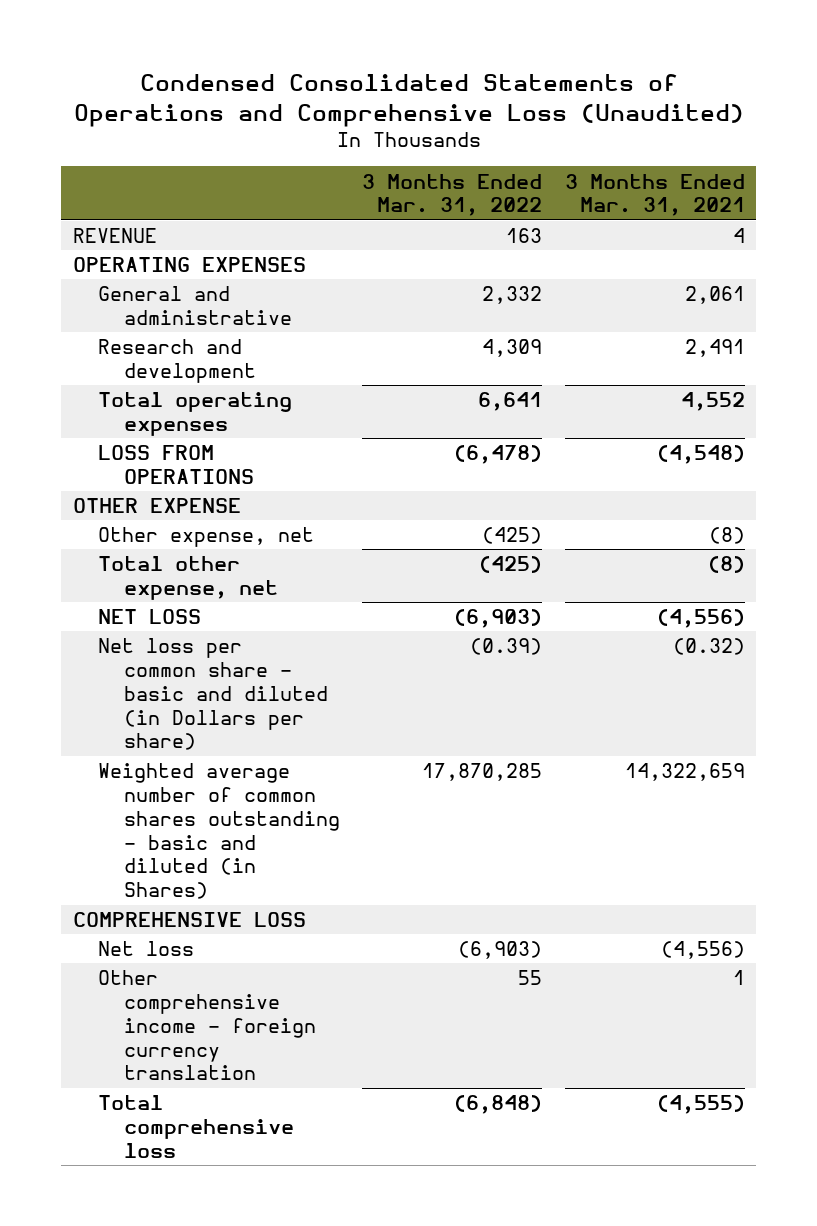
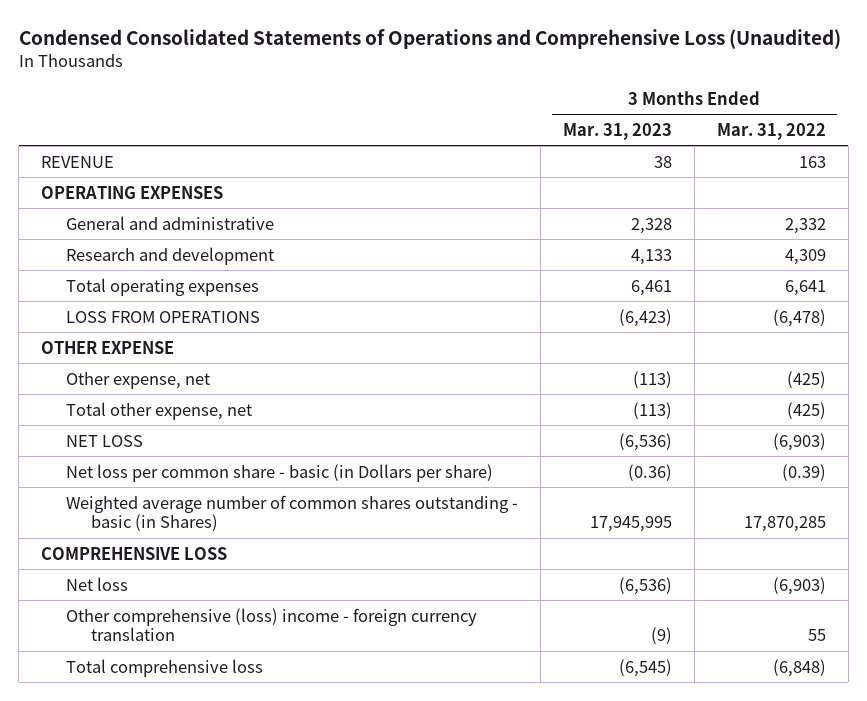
[564,173,745,217] 3 Months Ended Mar. 31, 2021 -> none
none -> [562,122,672,140] Mar. 31, 2023
[98,638,328,751] Net loss per common share - basic and diluted (in Dollars per share) -> [66,463,494,482] Net loss per common share - basic (in Dollars per share)
[98,763,340,900] Weighted average number of common shares outstanding - basic and diluted (in Shares) -> [66,494,519,532] Weighted average number of common shares outstanding - basic (in Shares)
[98,970,316,1081] Other comprehensive income - foreign currency translation -> [66,607,478,642] Other comprehensive (loss) income - foreign currency translation

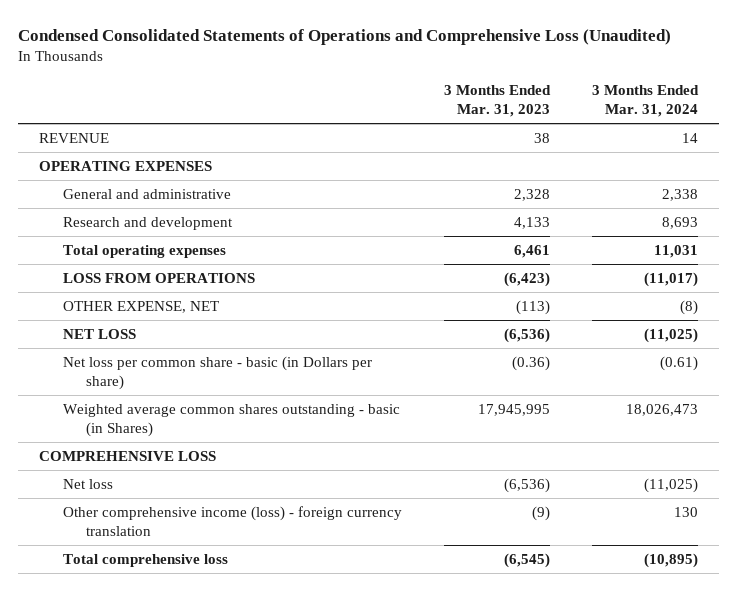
[716,122,826,140] Mar. 31, 2022 -> none
none -> [591,85,699,118] 3 Months Ended Mar. 31, 2024
[41,340,175,354] OTHER EXPENSE -> none
[66,371,211,389] Other expense, net -> none
[66,401,253,420] Total other expense, net -> [62,300,219,313] OTHER EXPENSE, NET
[66,494,519,532] Weighted average number of common shares outstanding - basic (in Shares) -> [62,403,400,437] Weighted average common shares outstanding - basic (in Shares)
[66,607,478,642] Other comprehensive (loss) income - foreign currency translation -> [62,505,402,536] Other comprehensive income (loss) - foreign currency translation

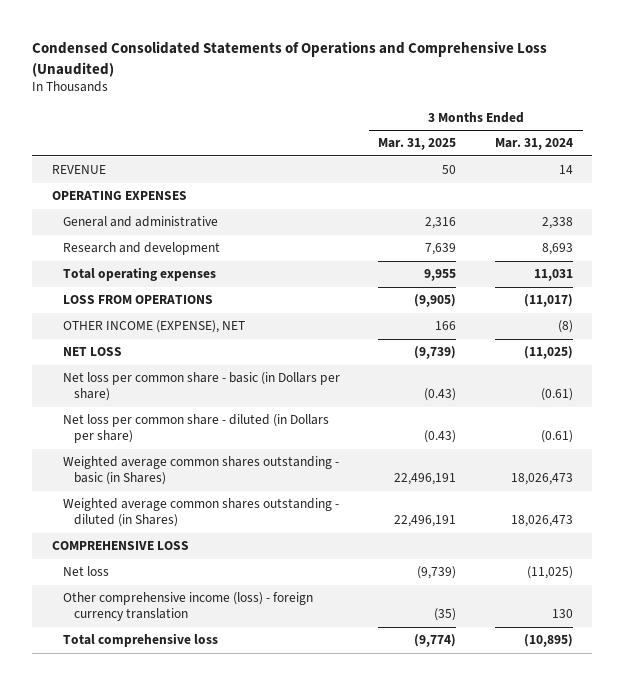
[443,85,551,118] 3 Months Ended Mar. 31, 2023 -> none
none -> [378,138,457,151] Mar. 31, 2025
[62,300,219,313] OTHER EXPENSE, NET -> [62,320,245,334] OTHER INCOME (EXPENSE), NET
none -> [62,414,329,444] Net loss per common share - diluted (in Dollars per share)
none -> [62,498,339,528] Weighted average common shares outstanding - diluted (in Shares)

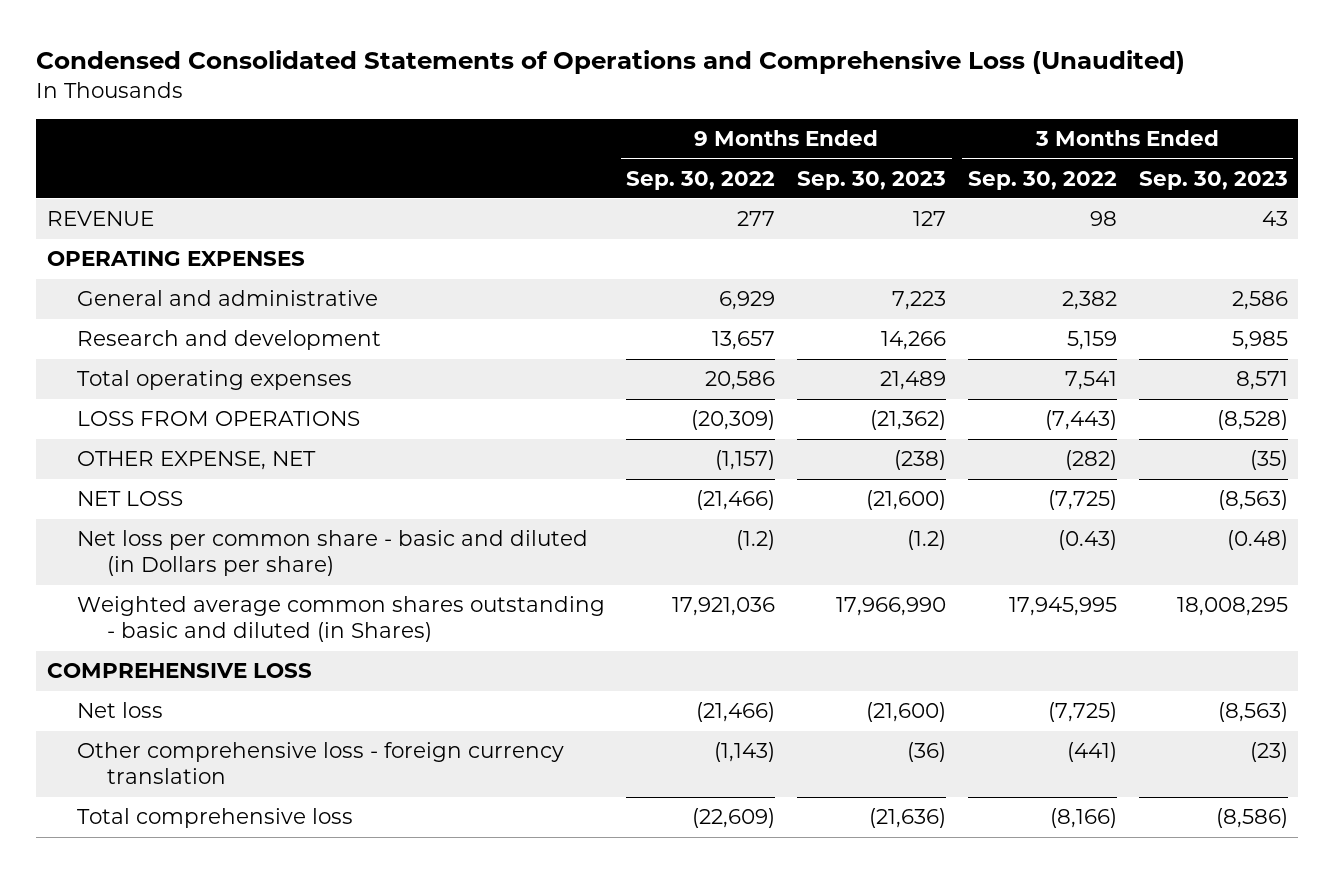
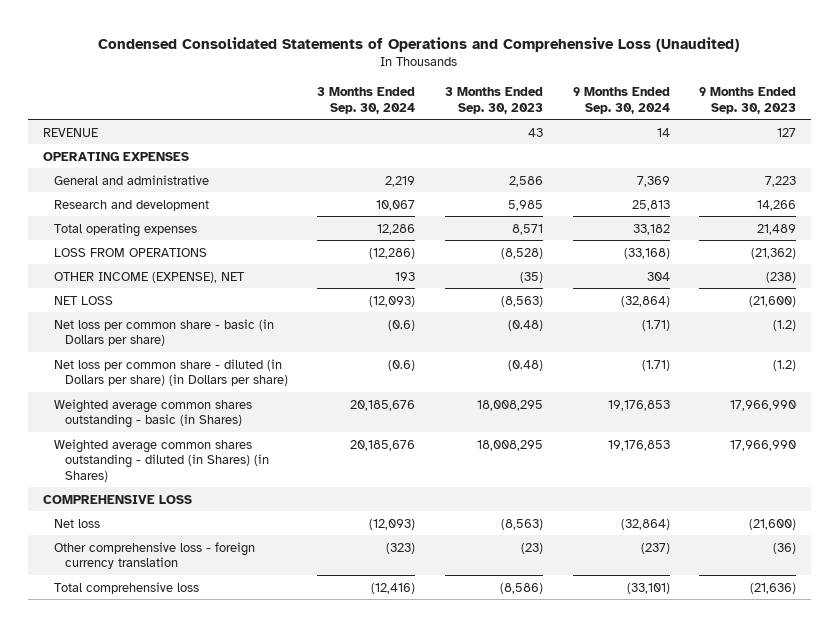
[626,170,776,190] Sep. 30, 2022 -> none
[967,170,1117,190] Sep. 30, 2022 -> none
none -> [317,87,416,114] 3 Months Ended Sep. 30, 2024
none -> [572,87,670,114] 9 Months Ended Sep. 30, 2024
[76,451,316,471] OTHER EXPENSE, NET -> [53,271,245,283] OTHER INCOME (EXPENSE), NET
[76,530,588,577] Net loss per common share - basic and diluted (in Dollars per share) -> [53,318,274,347] Net loss per common share - basic (in Dollars per share)
none -> [53,358,288,387] Net loss per common share - diluted (in Dollars per share) (in Dollars per share)
[76,596,605,643] Weighted average common shares outstanding - basic and diluted (in Shares) -> [53,398,252,429] Weighted average common shares outstanding - basic (in Shares)
none -> [53,438,269,482] Weighted average common shares outstanding - diluted (in Shares) (in Shares)

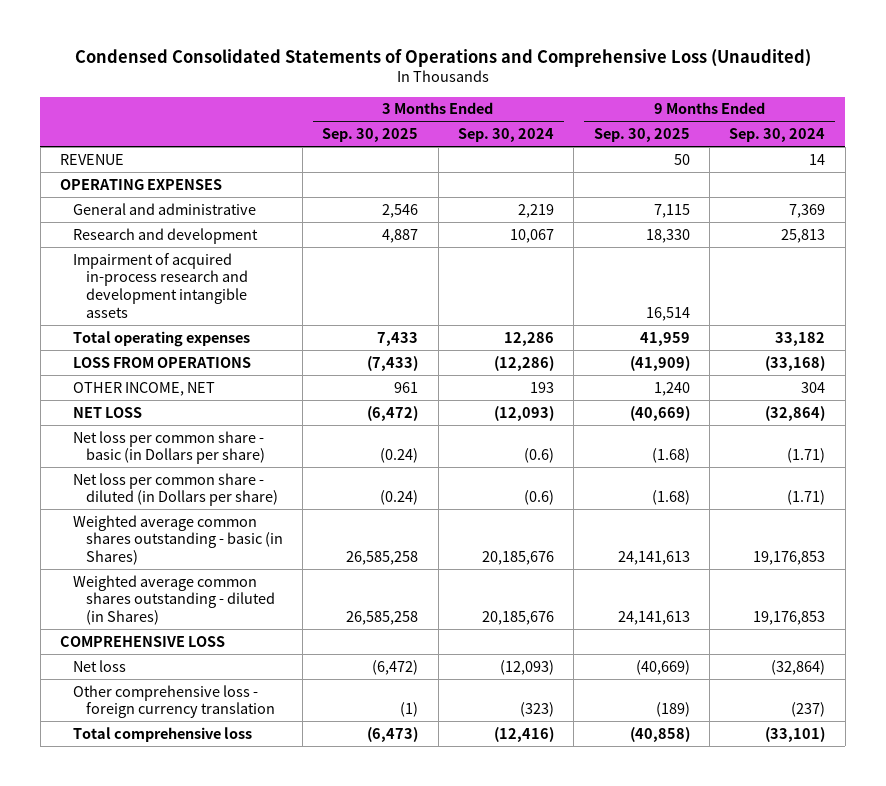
[444,87,543,114] 3 Months Ended Sep. 30, 2023 -> none
[699,87,797,114] 9 Months Ended Sep. 30, 2023 -> none
none -> [322,128,419,143] Sep. 30, 2025
none -> [593,128,690,143] Sep. 30, 2025
none -> [73,252,248,318] Impairment of acquired in-process research and development intangible assets
[53,271,245,283] OTHER INCOME (EXPENSE), NET -> [73,381,216,396] OTHER INCOME, NET
[53,358,288,387] Net loss per common share - diluted (in Dollars per share) (in Dollars per share) -> [73,472,278,507] Net loss per common share - diluted (in Dollars per share)
[53,438,269,482] Weighted average common shares outstanding - diluted (in Shares) (in Shares) -> [73,574,275,625] Weighted average common shares outstanding - diluted (in Shares)

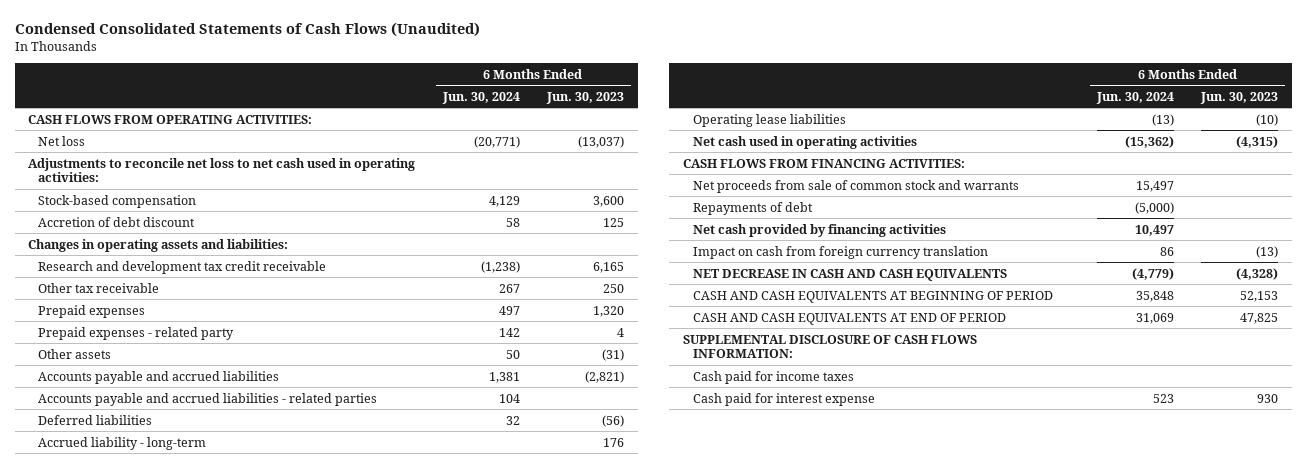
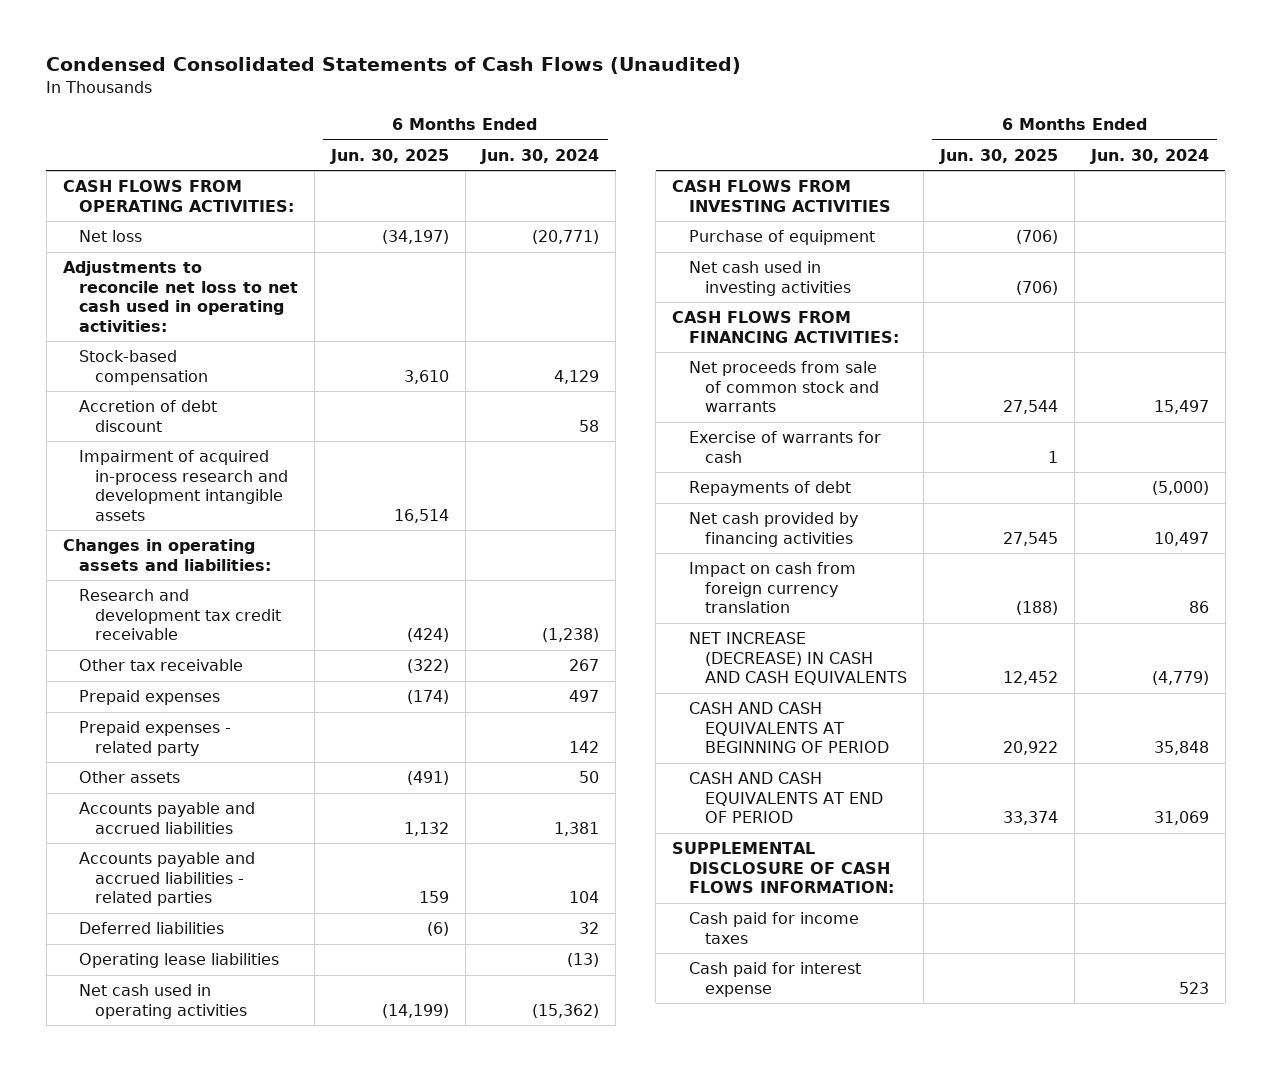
[546,91,625,104] Jun. 30, 2023 -> none
none -> [329,148,449,164] Jun. 30, 2025
none -> [78,450,289,521] Impairment of acquired in-process research and development intangible assets
[38,436,207,450] Accrued liability - long-term -> none
none -> [672,180,891,212] CASH FLOWS FROM INVESTING ACTIVITIES
none -> [688,230,875,246] Purchase of equipment
none -> [688,261,851,296] Net cash used in investing activities
none -> [688,431,881,463] Exercise of warrants for cash
[692,268,1007,281] NET DECREASE IN CASH AND CASH EQUIVALENTS -> [688,632,907,686] NET INCREASE (DECREASE) IN CASH AND CASH EQUIVALENTS

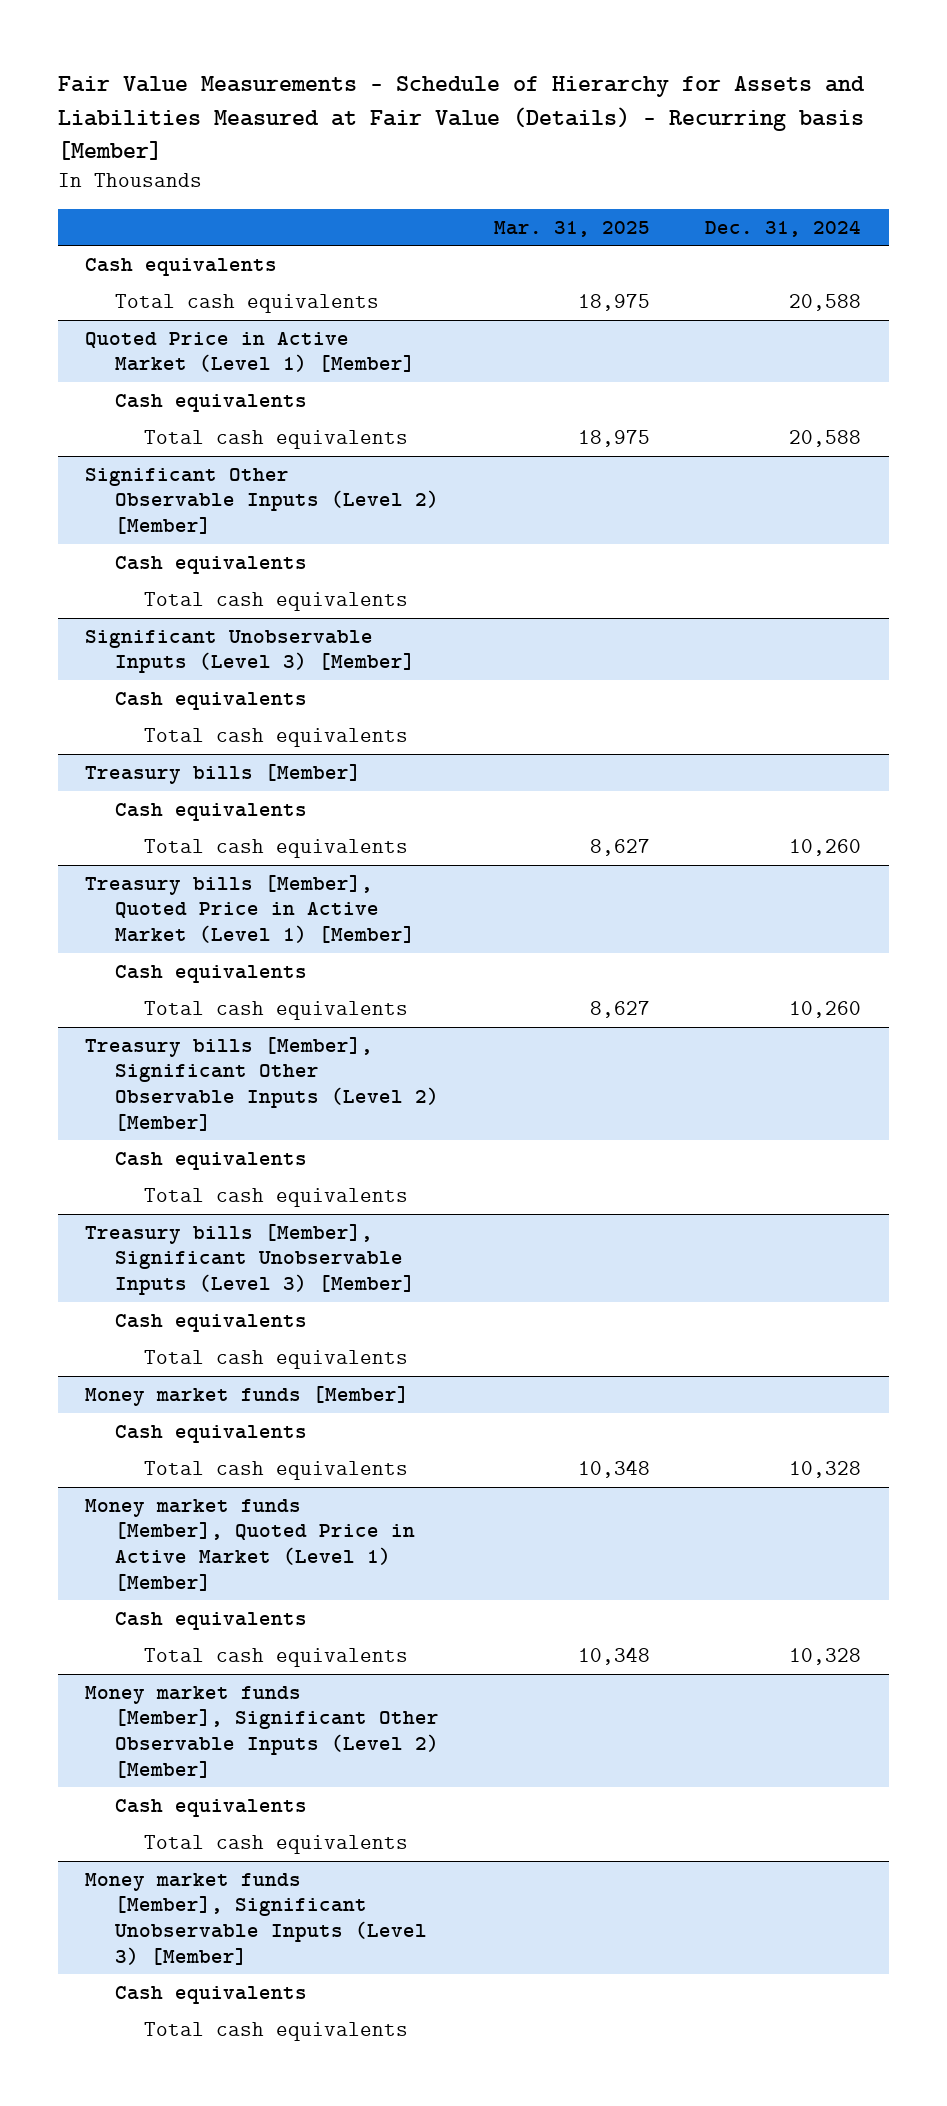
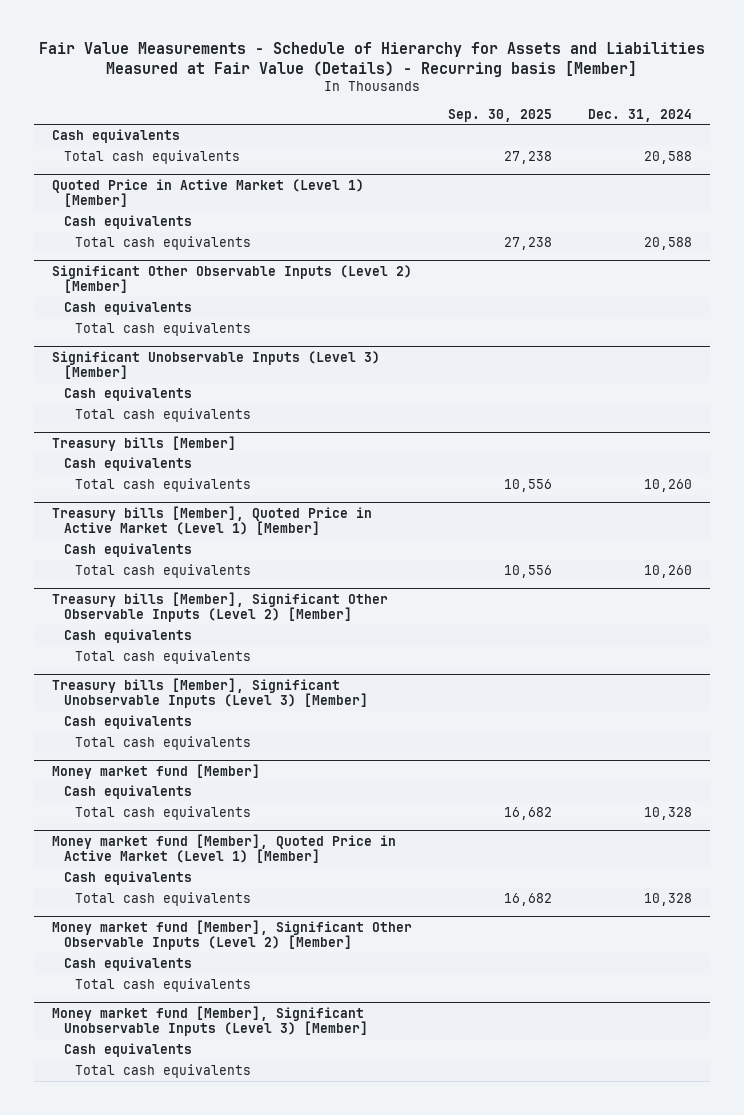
[493,220,650,237] Mar. 31, 2025 -> none
none -> [448,108,553,122] Sep. 30, 2025
[85,1385,410,1406] Money market funds [Member] -> [52,763,261,779] Money market fund [Member]
[85,1498,415,1591] Money market funds [Member], Quoted Price in Active Market (Level 1) [Member] -> [52,833,397,863] Money market fund [Member], Quoted Price in Active Market (Level 1) [Member]
[85,1685,439,1778] Money market funds [Member], Significant Other Observable Inputs (Level 2) [Member] -> [52,919,413,950] Money market fund [Member], Significant Other Observable Inputs (Level 2) [Member]
[85,1872,427,1965] Money market funds [Member], Significant Unobservable Inputs (Level 3) [Member] -> [52,1005,368,1036] Money market fund [Member], Significant Unobservable Inputs (Level 3) [Member]

